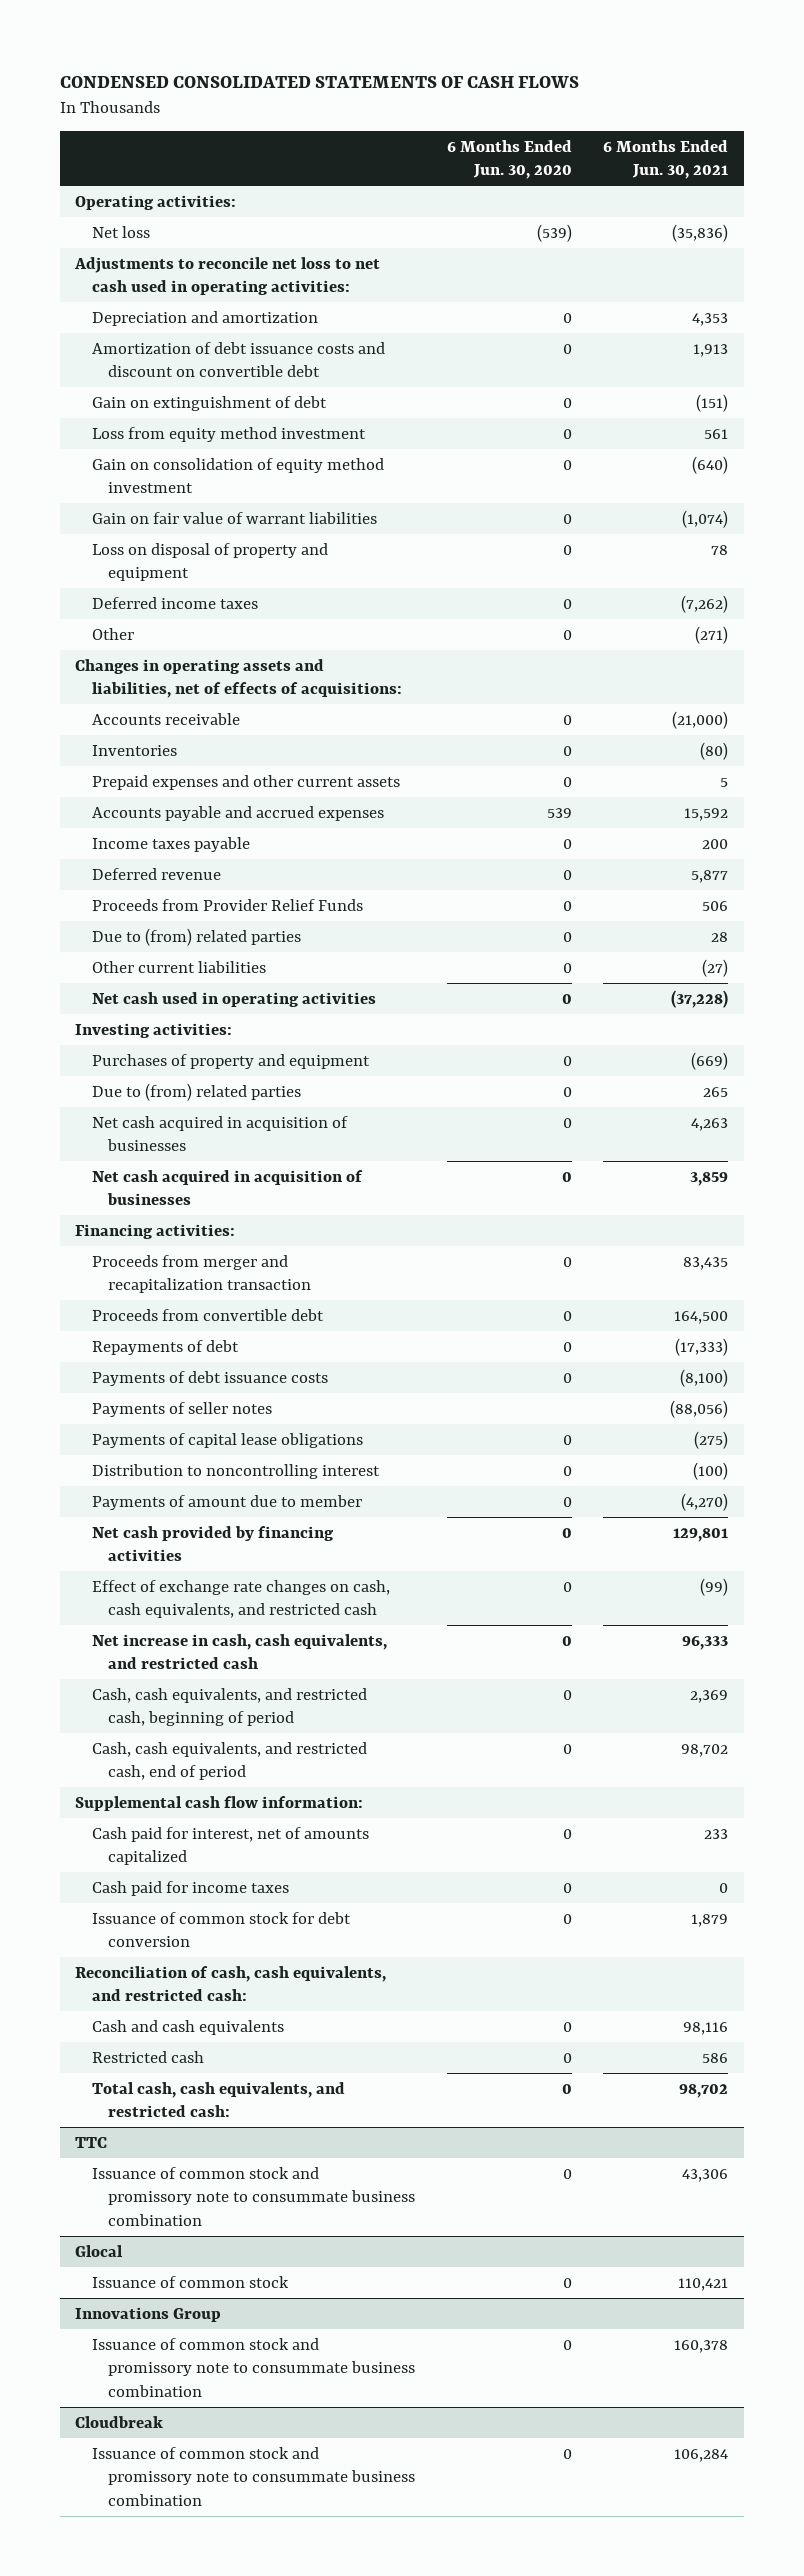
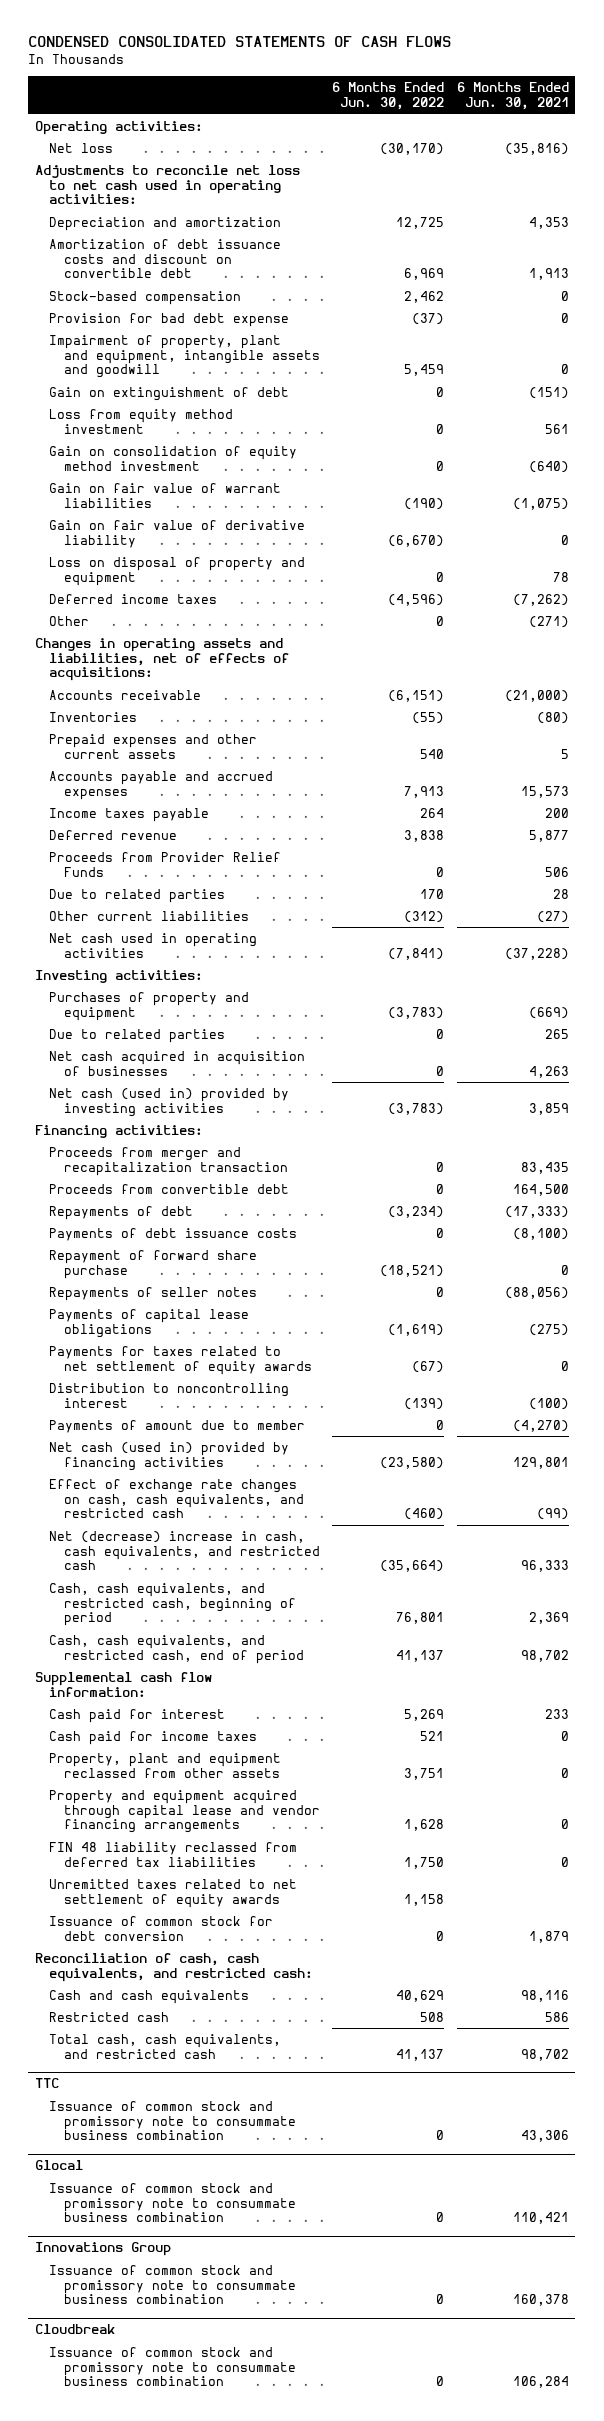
[446,139,572,180] 6 Months Ended Jun. 30, 2020 -> none
none -> [332,82,445,111] 6 Months Ended Jun. 30, 2022
[672,223,729,242] (35,836) -> [504,142,569,155] (35,816)
none -> [49,290,242,305] Stock-based compensation
none -> [49,312,290,327] Provision for bad debt expense
none -> [49,334,320,379] Impairment of property, plant and equipment, intangible assets and goodwill
[682,509,729,528] (1,074) -> [512,497,569,510] (1,075)
none -> [49,519,306,548] Gain on fair value of derivative liability
[684,807,729,821] 15,592 -> [520,785,569,798] 15,573
[91,927,301,946] Due to (from) related parties -> [49,888,226,903] Due to related parties
[91,1082,301,1101] Due to (from) related parties -> [49,1028,226,1043] Due to related parties
[91,1169,363,1206] Net cash acquired in acquisition of businesses -> [49,1087,290,1117] Net cash (used in) provided by investing activities
none -> [49,1249,258,1279] Repayment of forward share purchase
[91,1401,272,1417] Payments of seller notes -> [49,1286,258,1301] Repayments of seller notes
none -> [49,1345,312,1375] Payments for taxes related to net settlement of equity awards
[91,1525,334,1562] Net cash provided by financing activities -> [49,1441,290,1471] Net cash (used in) provided by financing activities
[91,1633,387,1670] Net increase in cash, cash equivalents, and restricted cash -> [49,1530,320,1571] Net (decrease) increase in cash, cash equivalents, and restricted cash
[91,1826,369,1866] Cash paid for interest, net of amounts capitalized -> [49,1708,226,1723] Cash paid for interest
none -> [49,1752,282,1778] Property, plant and equipment reclassed from other assets
none -> [49,1789,320,1834] Property and equipment acquired through capital lease and vendor financing arrangements
none -> [49,1841,298,1867] FIN 48 liability reclassed from deferred tax liabilities
none -> [49,1878,298,1908] Unremitted taxes related to net settlement of equity awards
[91,2081,345,2118] Total cash, cash equivalents, and restricted cash: -> [49,2033,282,2059] Total cash, cash equivalents, and restricted cash
[91,2275,289,2288] Issuance of common stock -> [49,2182,296,2223] Issuance of common stock and promissory note to consummate business combination

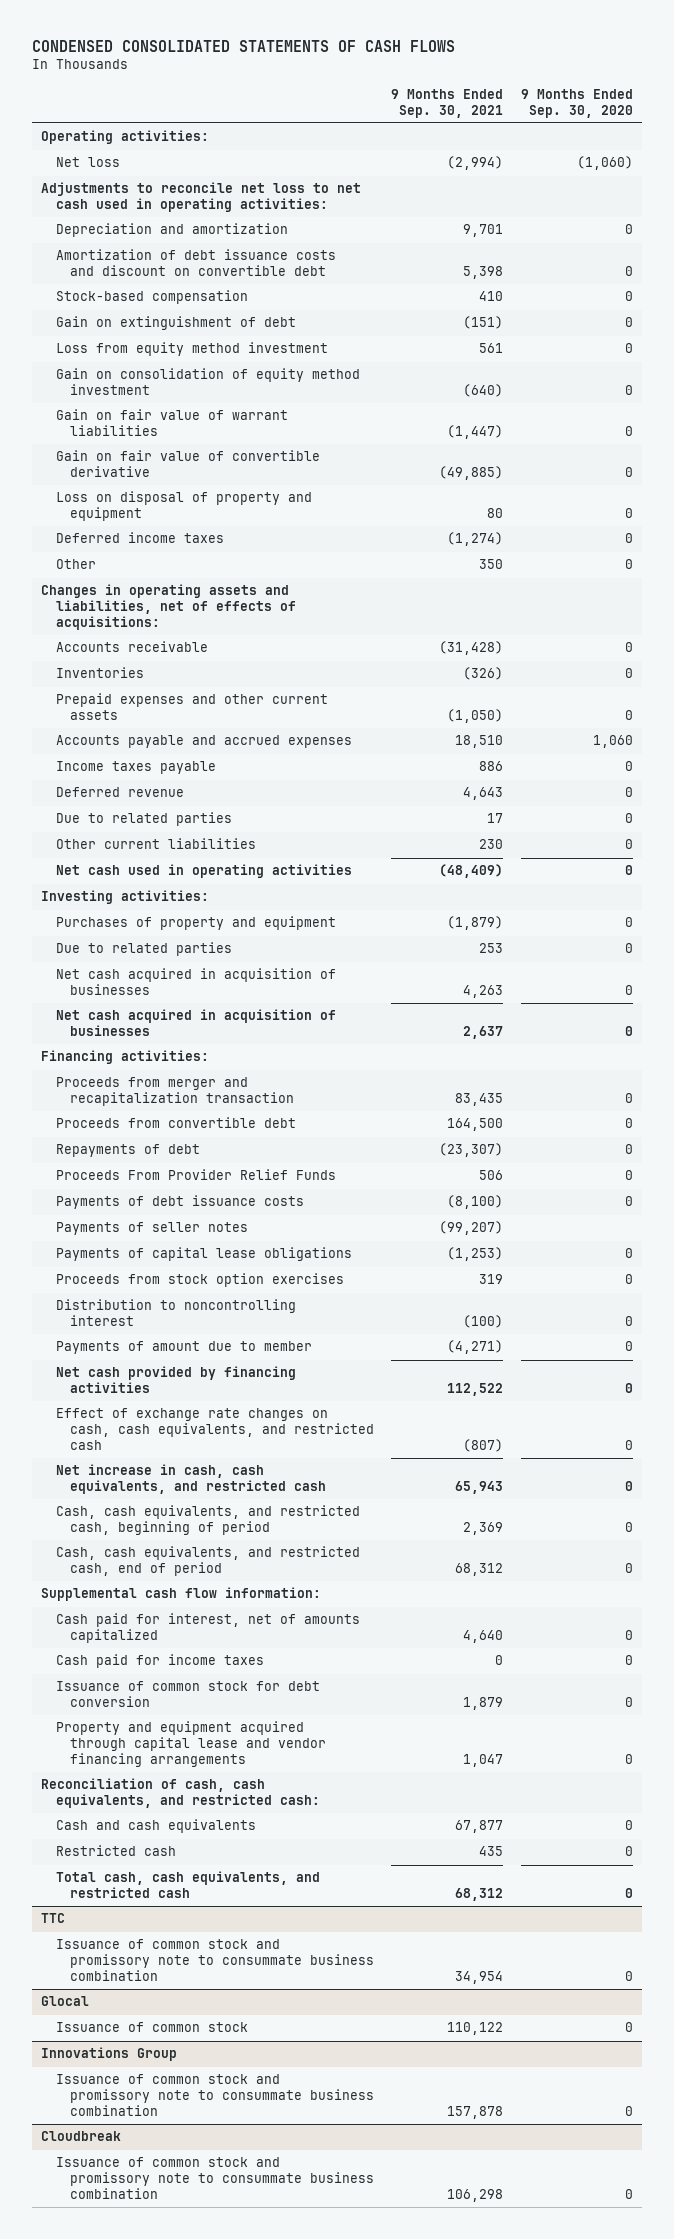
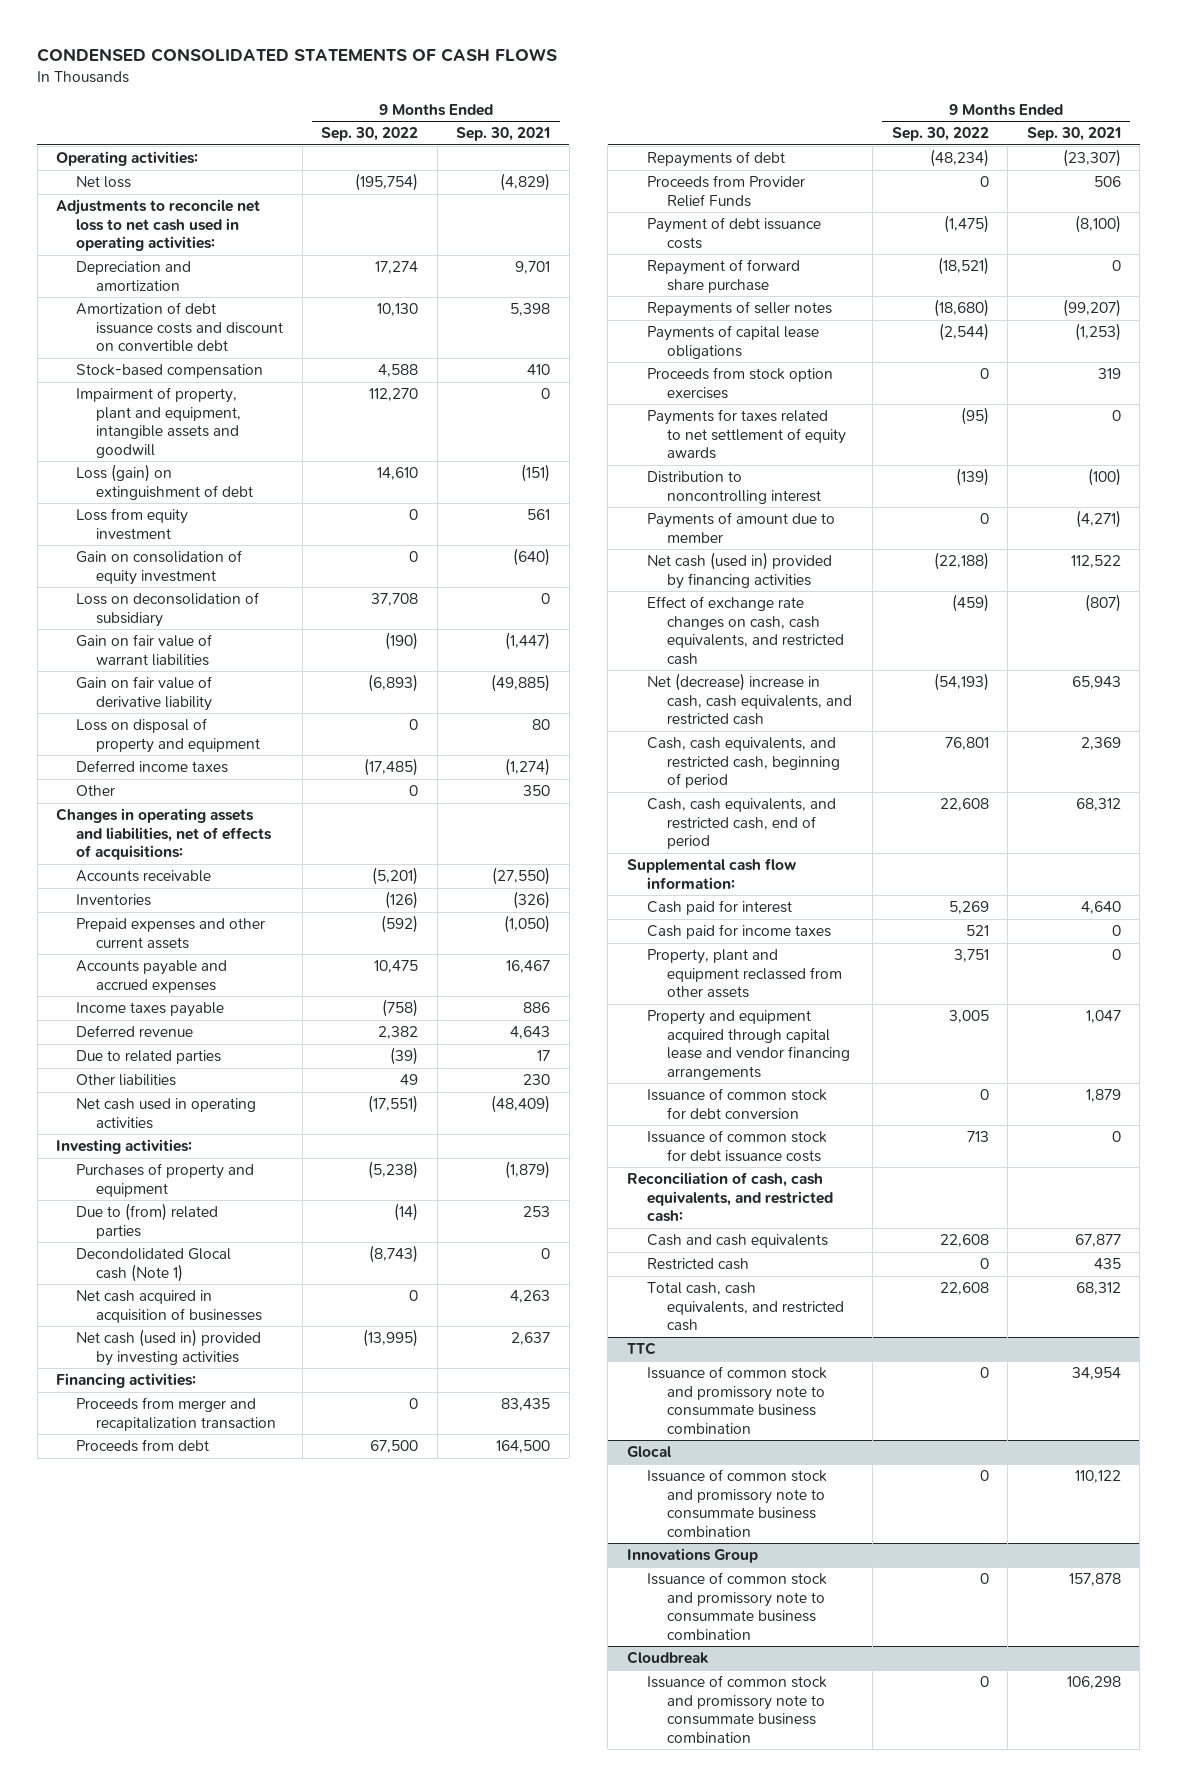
[520,88,633,118] 9 Months Ended Sep. 30, 2020 -> none
none -> [321,127,419,142] Sep. 30, 2022
[447,156,504,171] (2,994) -> [500,173,551,192] (4,829)
none -> [76,387,242,458] Impairment of property, plant and equipment, intangible assets and goodwill
[55,316,296,331] Gain on extinguishment of debt -> [76,464,254,500] Loss (gain) on extinguishment of debt
[55,342,328,357] Loss from equity method investment -> [76,508,189,540] Loss from equity investment
[55,368,360,395] Gain on consolidation of equity method investment -> [76,550,243,585] Gain on consolidation of equity investment
none -> [76,592,260,627] Loss on deconsolidation of subsidiary
[55,450,320,477] Gain on fair value of convertible derivative -> [76,676,213,711] Gain on fair value of derivative liability
[439,641,504,656] (31,428) -> [492,867,551,886] (27,550)
[455,735,504,749] 18,510 -> [506,960,551,974] 16,467
[55,838,256,850] Other current liabilities -> [76,1074,177,1087] Other liabilities
[55,942,232,957] Due to related parties -> [76,1203,219,1239] Due to (from) related parties
none -> [76,1248,232,1282] Decondolidated Glocal cash (Note 1)
[55,1009,336,1036] Net cash acquired in acquisition of businesses -> [76,1329,262,1366] Net cash (used in) provided by investing activities
[55,1117,296,1129] Proceeds from convertible debt -> [76,1439,210,1453] Proceeds from debt
[55,1169,336,1181] Proceeds From Provider Relief Funds -> [646,175,805,207] Proceeds from Provider Relief Funds
[55,1195,304,1210] Payments of debt issuance costs -> [646,217,821,249] Payment of debt issuance costs
none -> [646,259,800,293] Repayment of forward share purchase
[55,1222,248,1236] Payments of seller notes -> [646,301,832,318] Repayments of seller notes
none -> [646,409,847,460] Payments for taxes related to net settlement of equity awards
[55,1366,296,1393] Net cash provided by financing activities -> [646,552,832,589] Net cash (used in) provided by financing activities
[55,1464,326,1494] Net increase in cash, cash equivalents, and restricted cash -> [646,673,853,726] Net (decrease) increase in cash, cash equivalents, and restricted cash
[55,1613,360,1643] Cash paid for interest, net of amounts capitalized -> [646,900,792,916] Cash paid for interest
none -> [646,949,843,999] Property, plant and equipment reclassed from other assets
[55,1681,320,1707] Issuance of common stock for debt conversion -> [646,1088,827,1120] Issuance of common stock for debt conversion
none -> [646,1130,827,1162] Issuance of common stock for debt issuance costs
[55,2022,248,2033] Issuance of common stock -> [646,1469,827,1537] Issuance of common stock and promissory note to consummate business combination

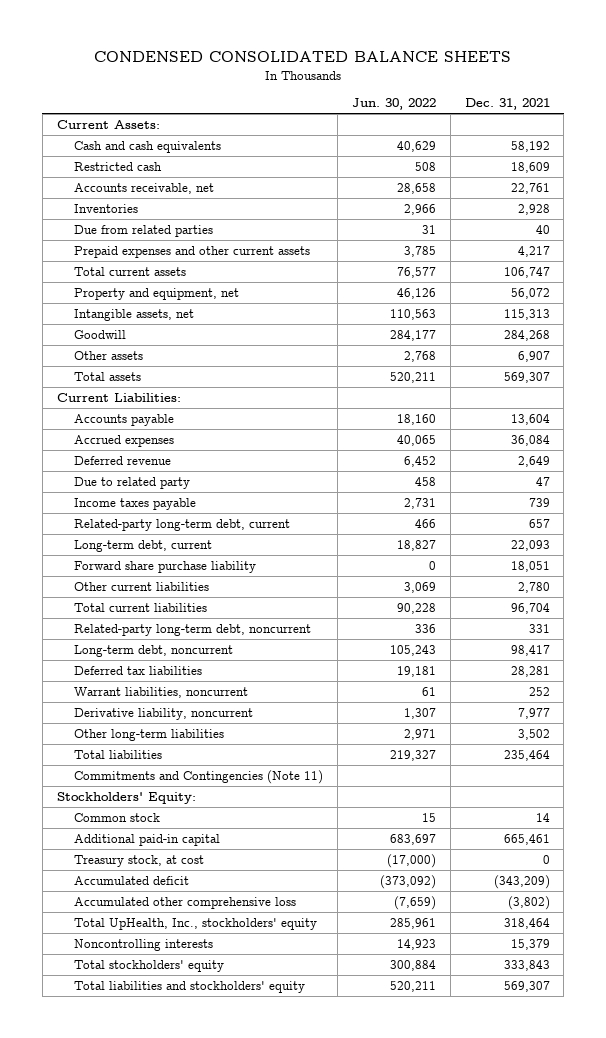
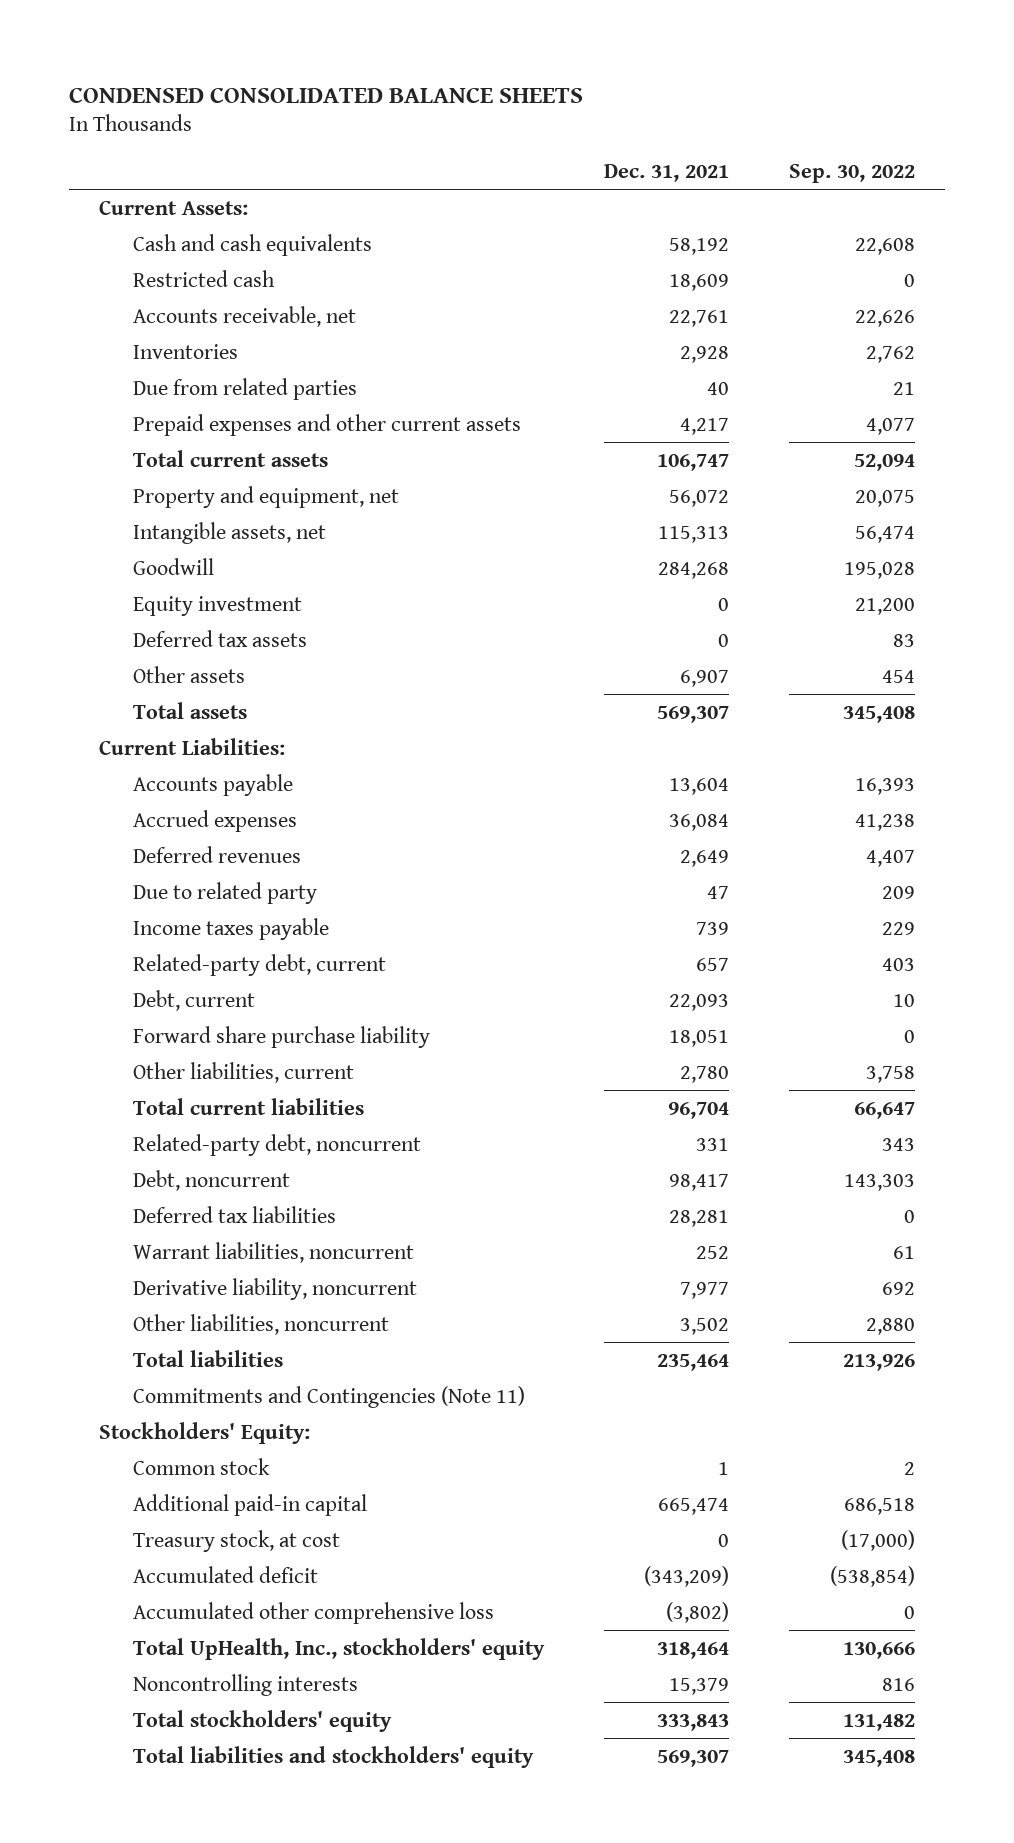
[352,98,437,111] Jun. 30, 2022 -> none
none -> [788,163,915,183] Sep. 30, 2022
none -> [133,595,303,616] Equity investment
none -> [133,629,308,647] Deferred tax assets
[74,455,172,465] Deferred revenue -> [133,845,302,863] Deferred revenues
[74,518,291,531] Related-party long-term debt, current -> [133,953,387,976] Related-party debt, current
[74,539,213,552] Long-term debt, current -> [133,989,256,1011] Debt, current
[74,581,210,591] Other current liabilities -> [133,1061,355,1083] Other liabilities, current
[74,623,312,636] Related-party long-term debt, noncurrent -> [133,1133,422,1156] Related-party debt, noncurrent
[74,644,234,657] Long-term debt, noncurrent -> [133,1169,291,1191] Debt, noncurrent
[74,728,225,741] Other long-term liabilities -> [133,1313,390,1335] Other liabilities, noncurrent
[535,812,550,822] 14 -> [717,1461,729,1475] 1
[503,833,550,845] 665,461 -> [657,1497,729,1515] 665,474

